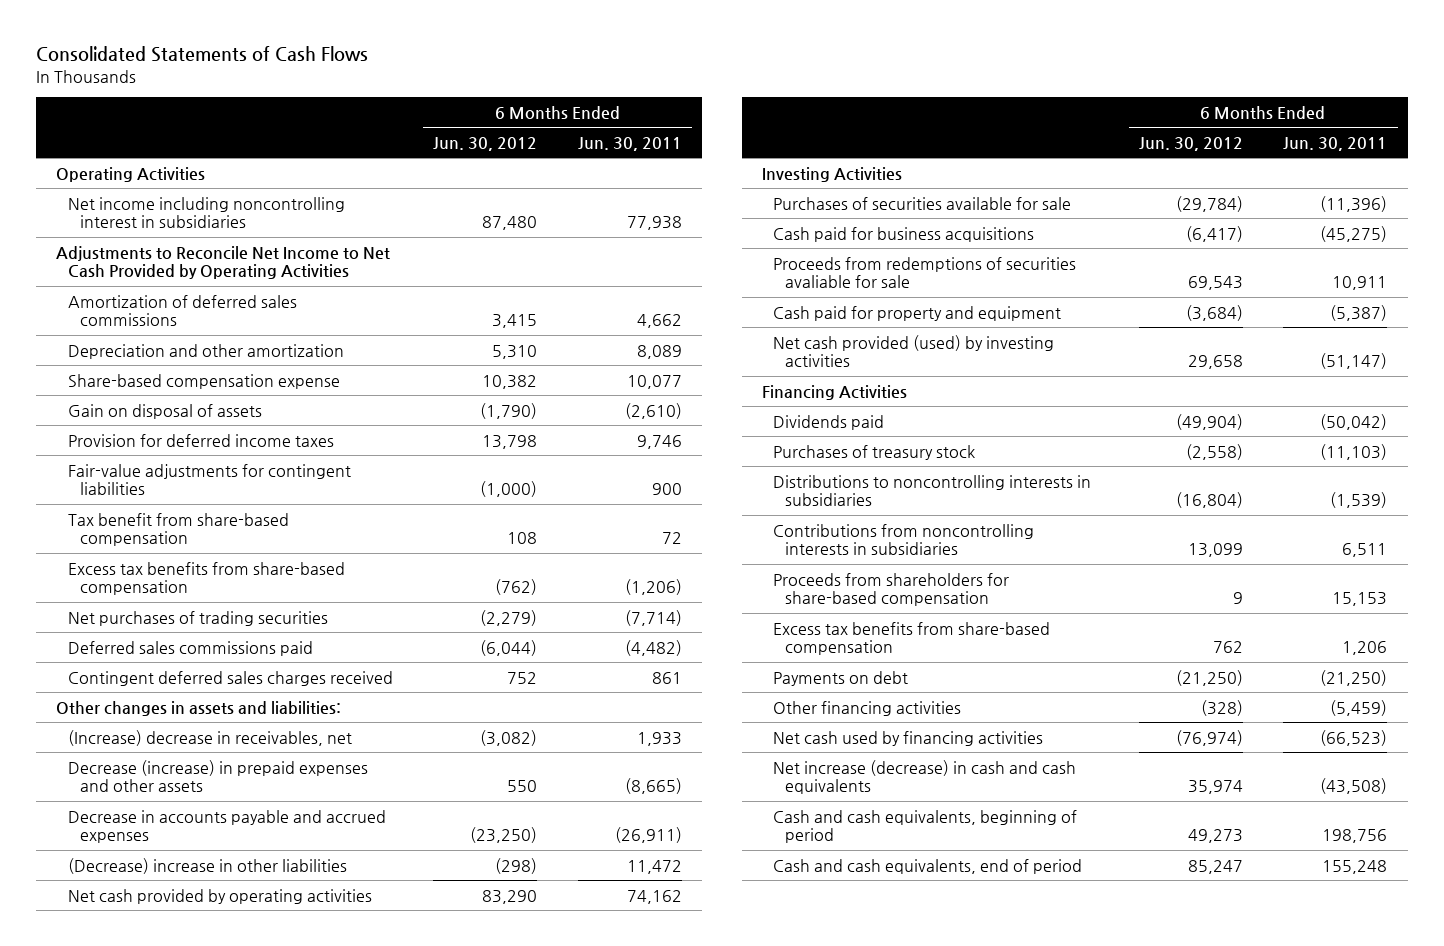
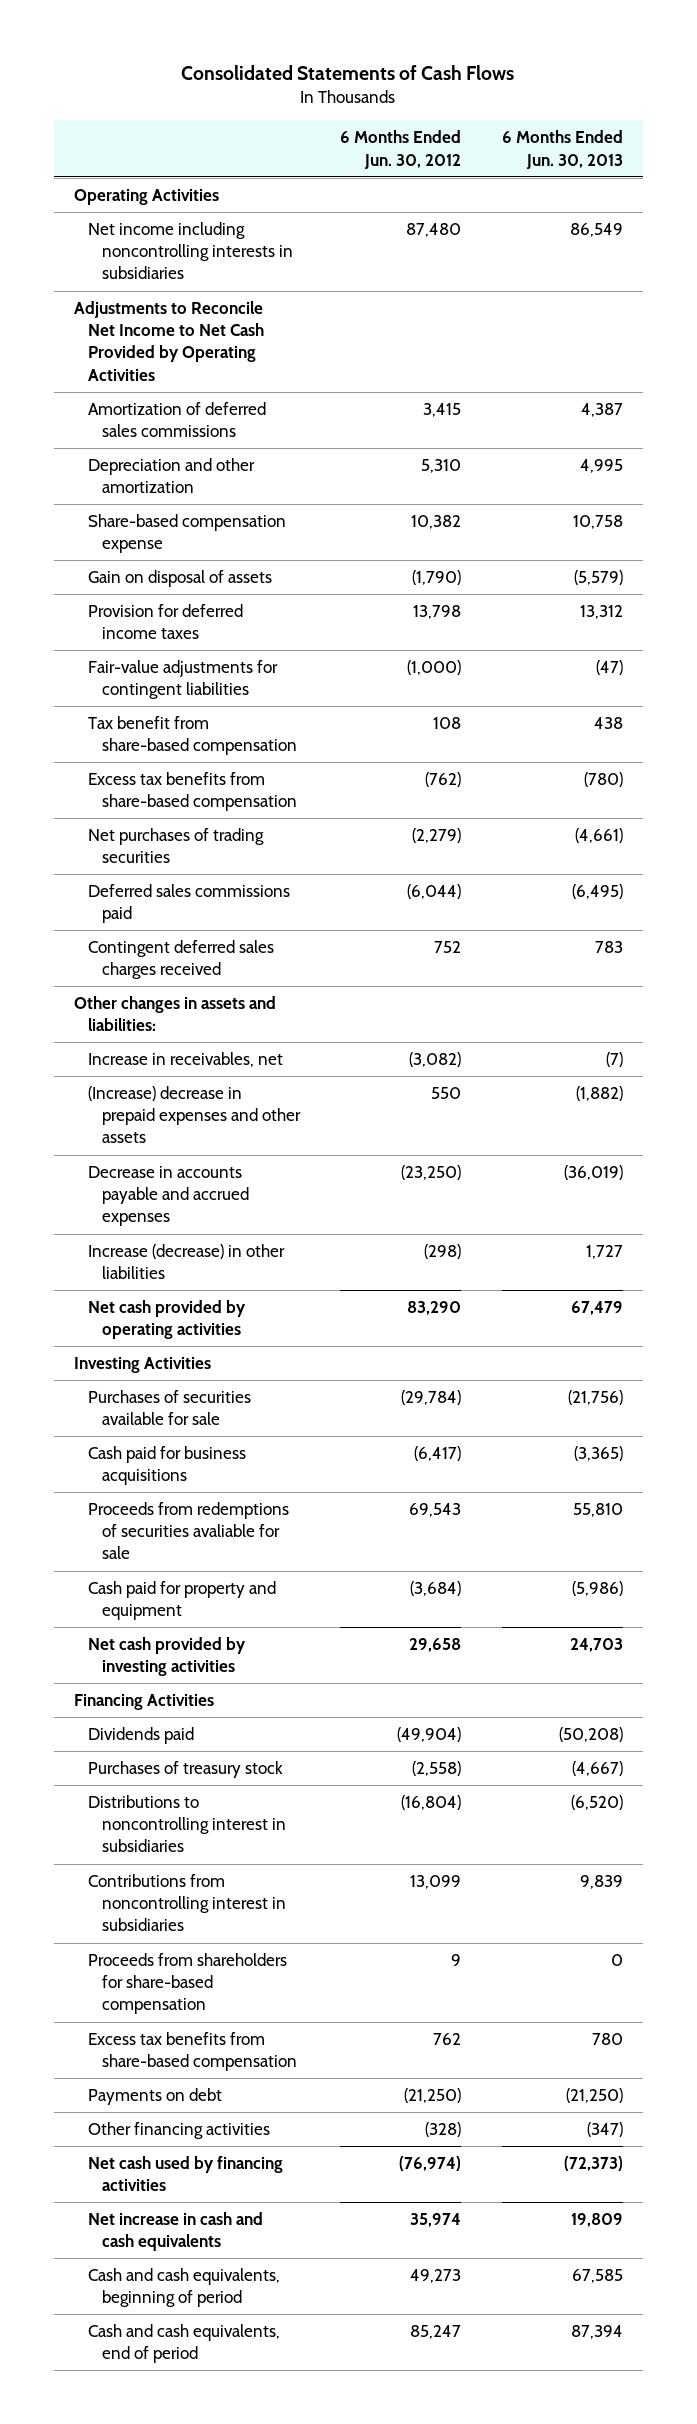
[577,136,682,151] Jun. 30, 2011 -> none
none -> [501,130,623,169] 6 Months Ended Jun. 30, 2013
[67,196,345,229] Net income including noncontrolling interest in subsidiaries -> [87,222,293,280] Net income including noncontrolling interests in subsidiaries
[67,729,352,746] (Increase) decrease in receivables, net -> [87,1052,283,1068] Increase in receivables, net
[67,759,368,793] Decrease (increase) in prepaid expenses and other assets -> [87,1086,301,1144] (Increase) decrease in prepaid expenses and other assets
[67,857,347,874] (Decrease) increase in other liabilities -> [87,1244,285,1280] Increase (decrease) in other liabilities
[773,334,1055,368] Net cash provided (used) by investing activities -> [87,1637,246,1677] Net cash provided by investing activities
[773,474,1092,507] Distributions to noncontrolling interests in subsidiaries -> [87,1795,286,1853] Distributions to noncontrolling interest in subsidiaries
[773,523,1035,556] Contributions from noncontrolling interests in subsidiaries -> [87,1874,286,1932] Contributions from noncontrolling interest in subsidiaries
[773,759,1077,795] Net increase (decrease) in cash and cash equivalents -> [87,2212,263,2252] Net increase in cash and cash equivalents

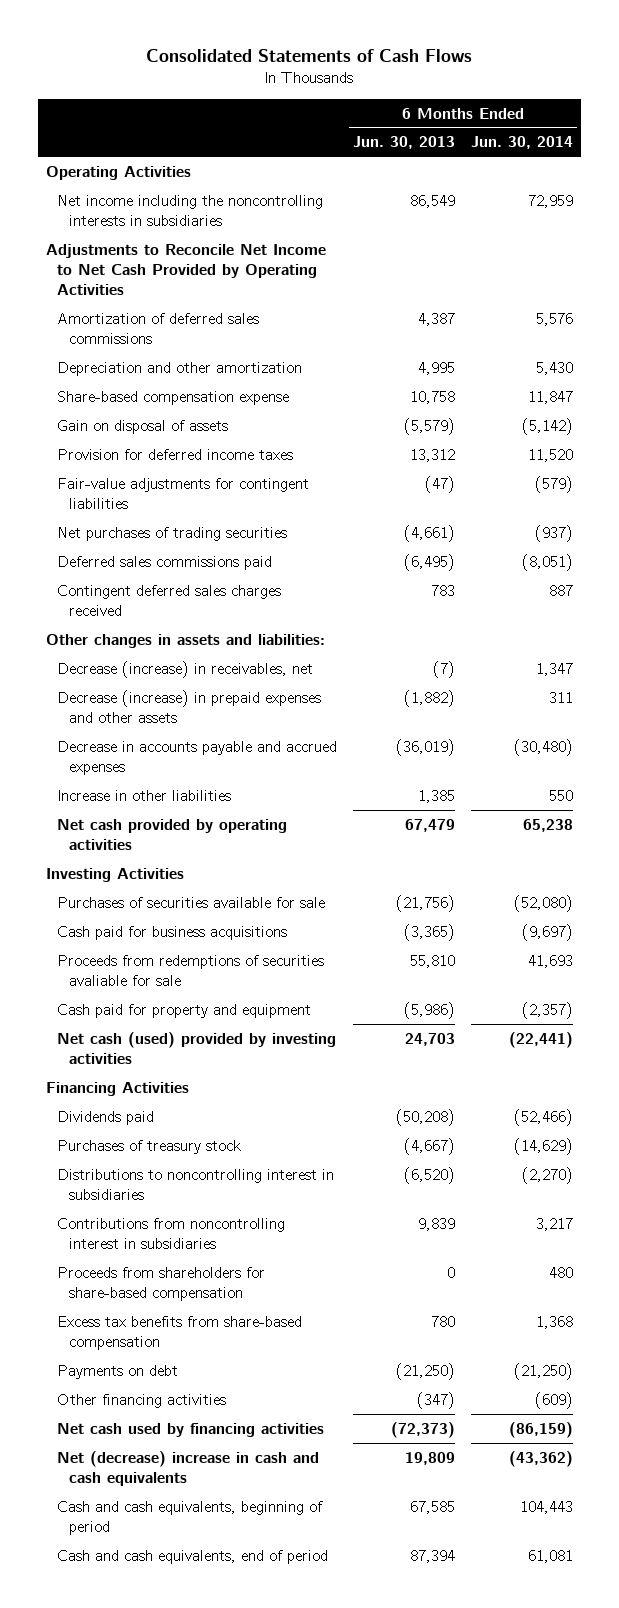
[340,130,462,169] 6 Months Ended Jun. 30, 2012 -> none
none -> [471,136,574,150] Jun. 30, 2014
[87,222,293,280] Net income including noncontrolling interests in subsidiaries -> [57,194,324,227] Net income including the noncontrolling interests in subsidiaries
[87,716,297,756] Tax benefit from share-based compensation -> none
[87,772,297,812] Excess tax benefits from share-based compensation -> none
[87,1052,283,1068] Increase in receivables, net -> [57,660,314,678] Decrease (increase) in receivables, net
[87,1086,301,1144] (Increase) decrease in prepaid expenses and other assets -> [57,689,322,724] Decrease (increase) in prepaid expenses and other assets
[87,1244,285,1280] Increase (decrease) in other liabilities -> [57,789,232,801] Increase in other liabilities
[585,1245,623,1260] 1,727 -> [418,789,456,803] 1,385
[87,1637,246,1677] Net cash provided by investing activities -> [57,1031,337,1065] Net cash (used) provided by investing activities
[87,2212,263,2252] Net increase in cash and cash equivalents -> [57,1450,320,1487] Net (decrease) increase in cash and cash equivalents

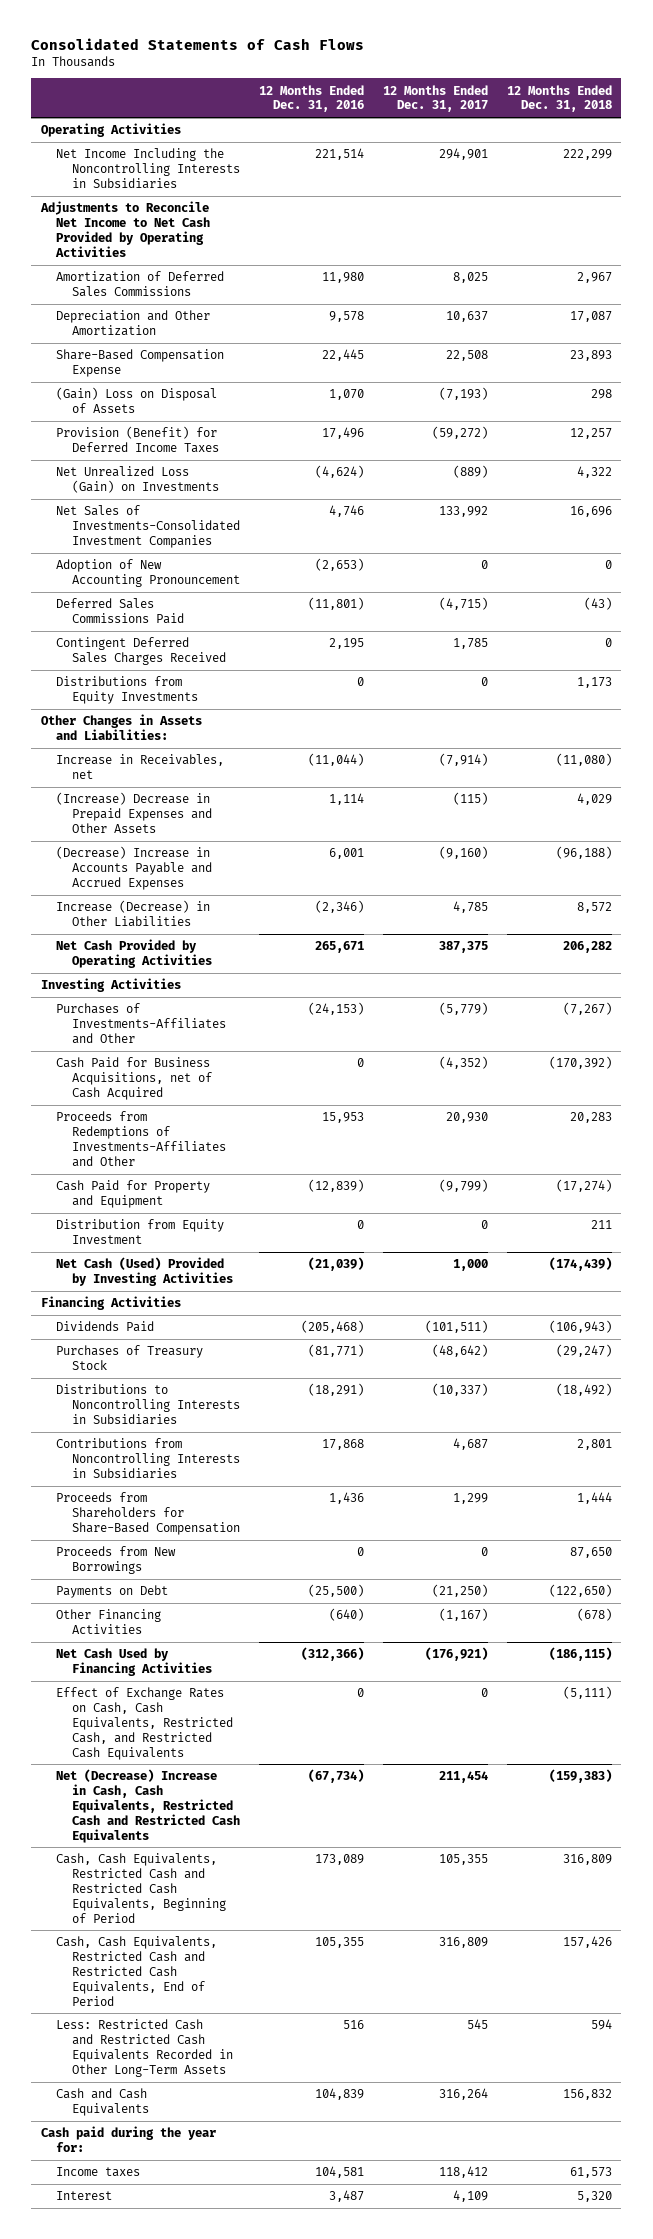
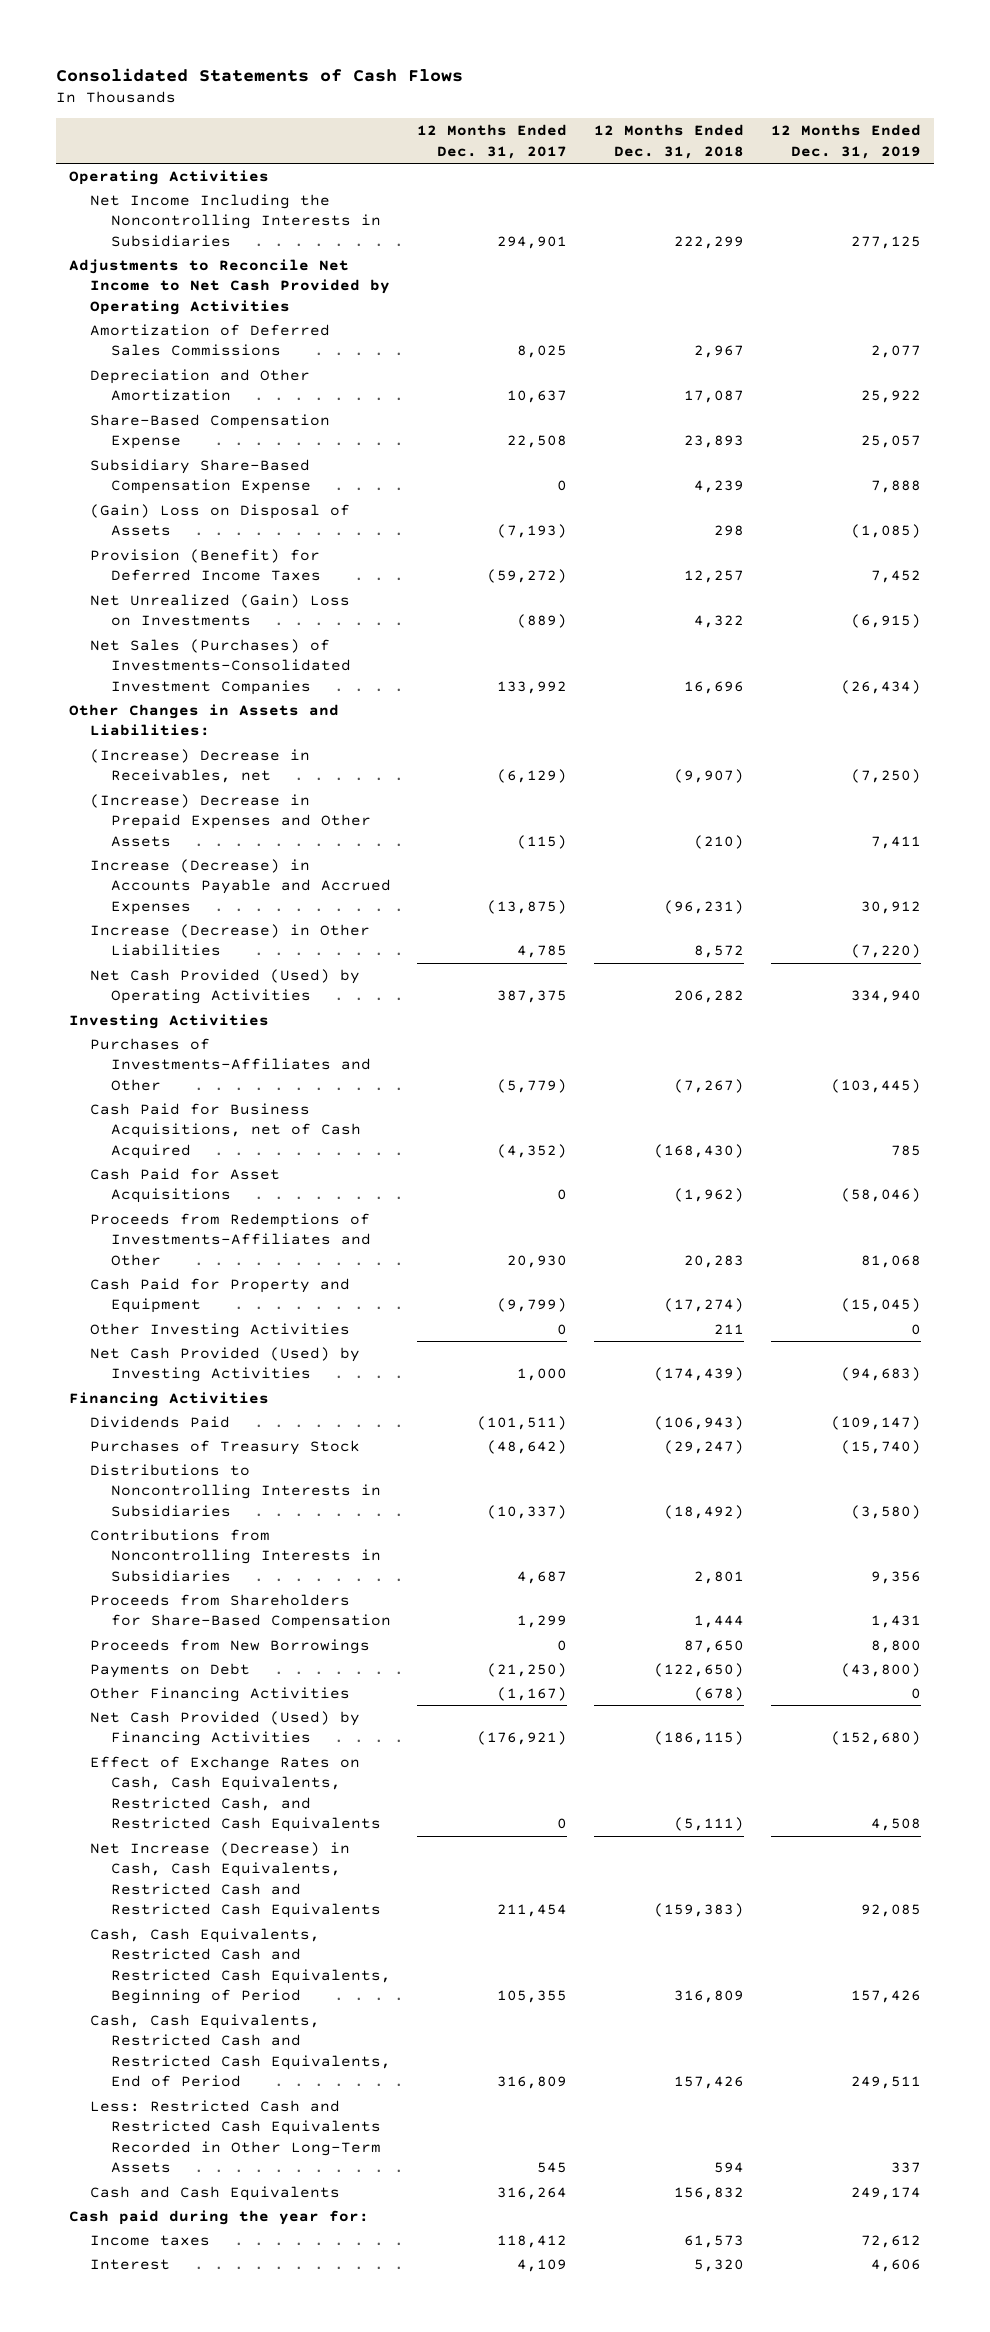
[258,84,364,113] 12 Months Ended Dec. 31, 2016 -> none
none -> [771,124,922,159] 12 Months Ended Dec. 31, 2019
none -> [89,458,311,495] Subsidiary Share-Based Compensation Expense
[56,559,240,588] Adoption of New Accounting Pronouncement -> none
[56,598,184,625] Deferred Sales Commissions Paid -> none
[56,637,226,666] Contingent Deferred Sales Charges Received -> none
[56,676,198,705] Distributions from Equity Investments -> none
[56,466,219,494] Net Unrealized Loss (Gain) on Investments -> [89,593,350,627] Net Unrealized (Gain) Loss on Investments
[56,505,240,548] Net Sales of Investments-Consolidated Investment Companies -> [89,638,351,695] Net Sales (Purchases) of Investments-Consolidated Investment Companies
[56,754,225,780] Increase in Receivables, net -> [89,748,310,784] (Increase) Decrease in Receivables, net
[438,753,488,767] (7,914) -> [497,769,568,784] (6,129)
[555,753,612,767] (11,080) -> [674,769,745,784] (9,907)
[576,793,612,806] 4,029 -> [694,834,745,849] (210)
[56,846,212,890] (Decrease) Increase in Accounts Payable and Accrued Expenses -> [89,858,391,915] Increase (Decrease) in Accounts Payable and Accrued Expenses
[438,846,488,860] (9,160) -> [487,899,568,914] (13,875)
[555,846,612,860] (96,188) -> [664,899,745,914] (96,231)
[56,939,212,969] Net Cash Provided by Operating Activities -> [89,968,360,1005] Net Cash Provided (Used) by Operating Activities
[548,1056,612,1070] (170,392) -> [654,1143,745,1158] (168,430)
none -> [89,1167,280,1204] Cash Paid for Asset Acquisitions
[56,1219,225,1245] Distribution from Equity Investment -> [89,1322,350,1338] Other Investing Activities
[56,1257,233,1287] Net Cash (Used) Provided by Investing Activities -> [89,1346,360,1383] Net Cash Provided (Used) by Investing Activities
[56,1648,212,1677] Net Cash Used by Financing Activities -> [89,1710,360,1747] Net Cash Provided (Used) by Financing Activities
[56,1769,240,1843] Net (Decrease) Increase in Cash, Cash Equivalents, Restricted Cash and Restricted Cash Equivalents -> [89,1841,381,1919] Net Increase (Decrease) in Cash, Cash Equivalents, Restricted Cash and Restricted Cash Equivalents

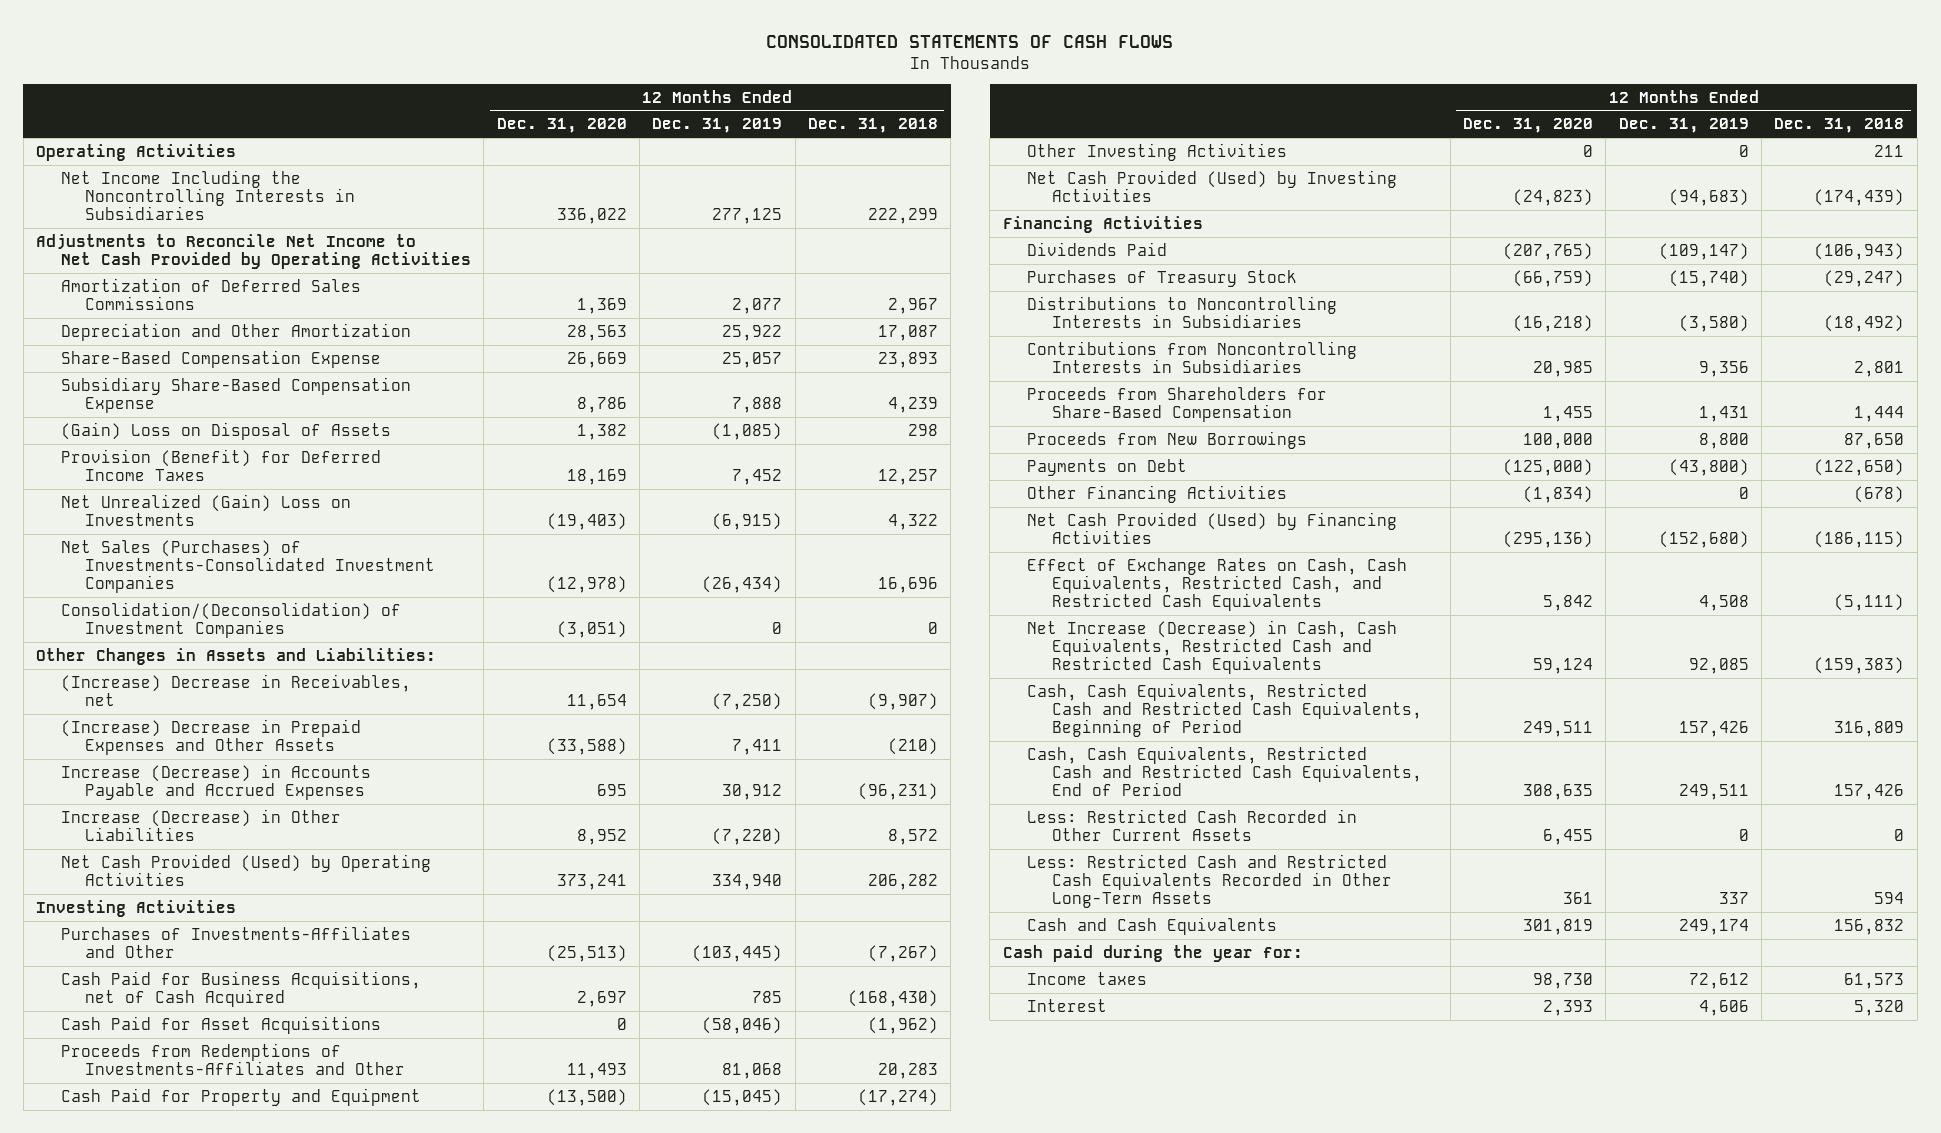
[55,67,463,82] Consolidated Statements of Cash Flows -> [766,34,1174,48] CONSOLIDATED STATEMENTS OF CASH FLOWS
[417,124,568,159] 12 Months Ended Dec. 31, 2017 -> none
none -> [496,118,627,134] Dec. 31, 2020
none -> [60,601,401,638] Consolidation/(Deconsolidation) of Investment Companies
none -> [1027,808,1358,841] Less: Restricted Cash Recorded in Other Current Assets

